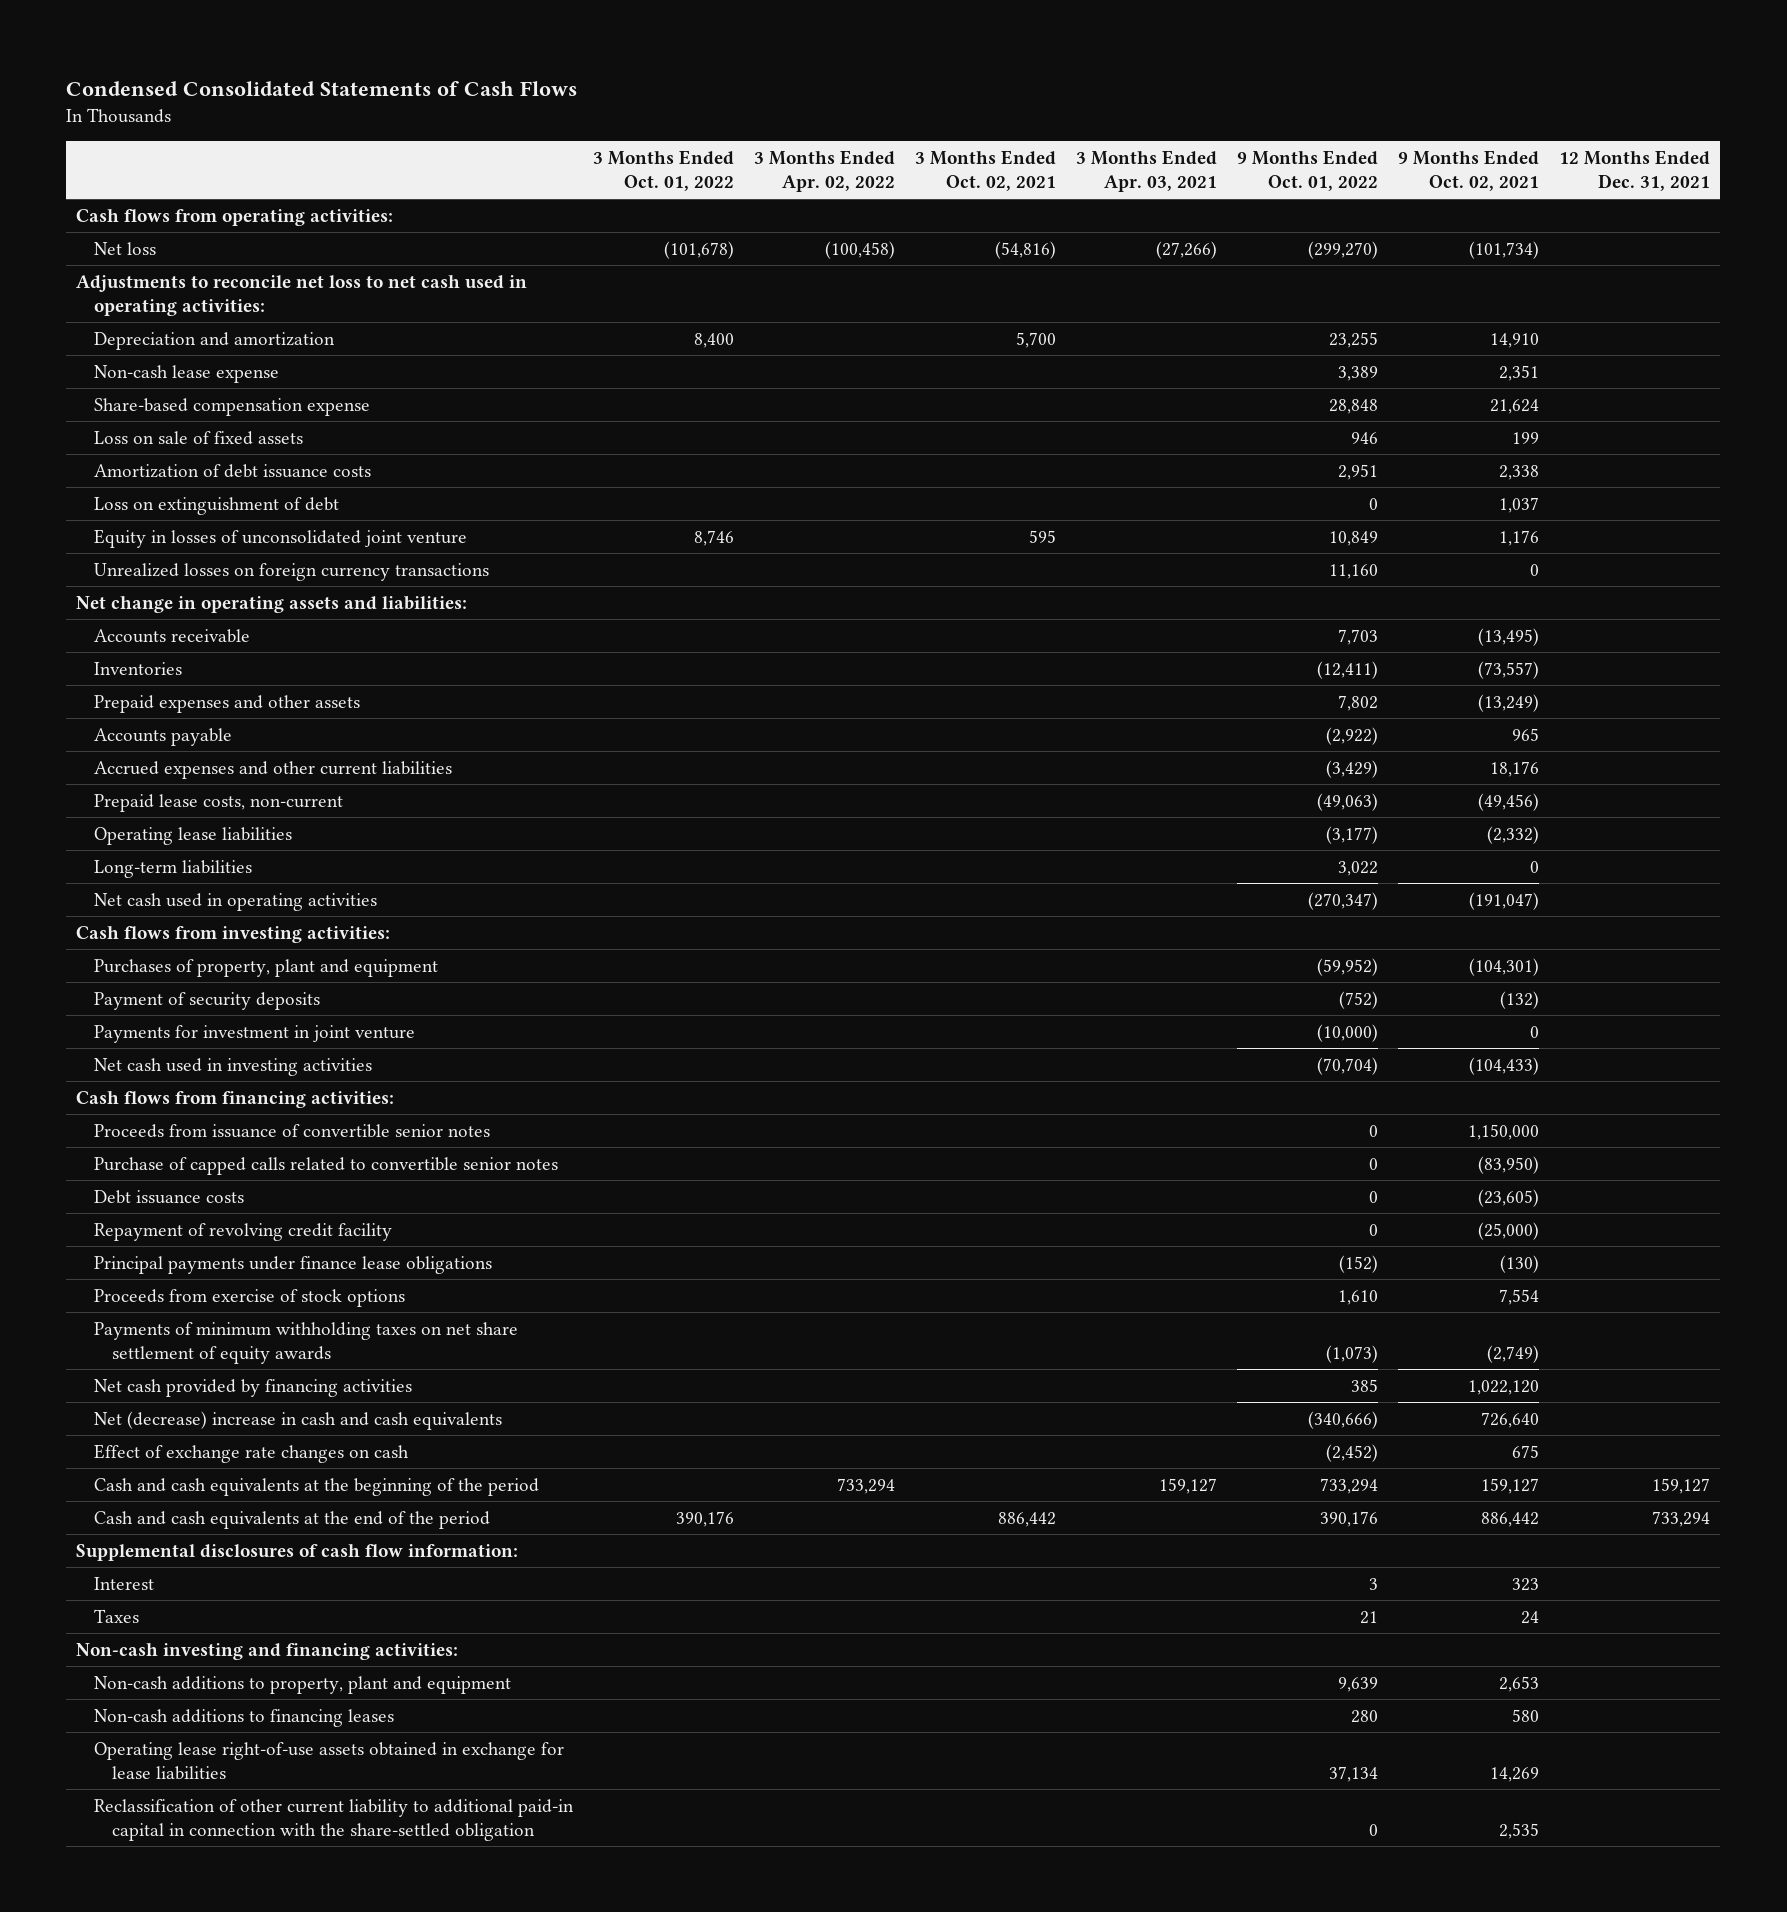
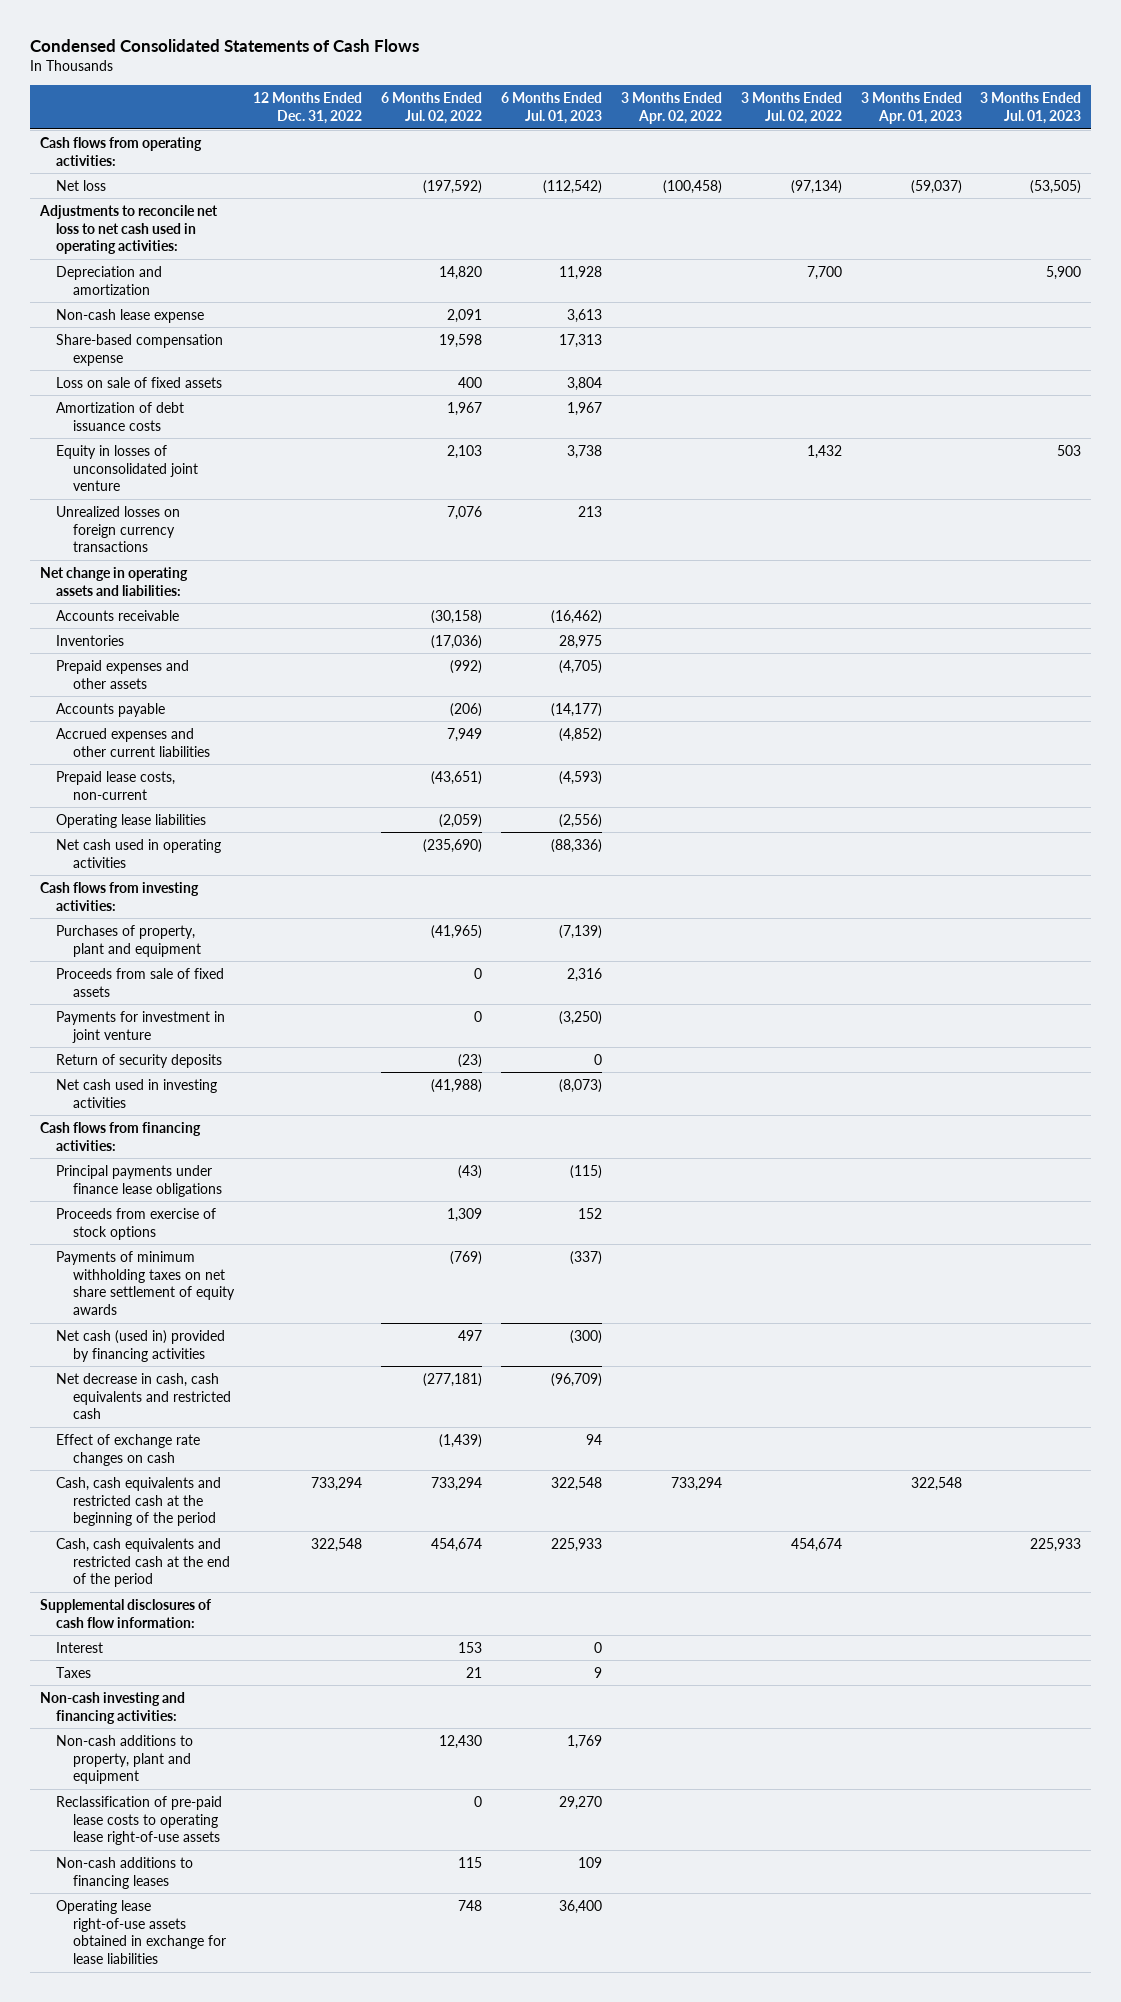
[593,150,735,191] 3 Months Ended Oct. 01, 2022 -> none
[915,150,1057,191] 3 Months Ended Oct. 02, 2021 -> none
[1076,150,1218,192] 3 Months Ended Apr. 03, 2021 -> none
[1237,150,1379,191] 9 Months Ended Oct. 01, 2022 -> none
[1398,150,1540,191] 9 Months Ended Oct. 02, 2021 -> none
[1559,150,1711,191] 12 Months Ended Dec. 31, 2021 -> none
none -> [252,92,362,125] 12 Months Ended Dec. 31, 2022
none -> [380,92,482,125] 6 Months Ended Jul. 02, 2022
none -> [500,92,602,125] 6 Months Ended Jul. 01, 2023
none -> [740,92,842,125] 3 Months Ended Jul. 02, 2022
none -> [860,92,962,125] 3 Months Ended Apr. 01, 2023
none -> [980,92,1082,125] 3 Months Ended Jul. 01, 2023
[94,496,340,515] Loss on extinguishment of debt -> none
[94,859,253,878] Long-term liabilities -> none
[94,991,321,1010] Payment of security deposits -> none
none -> [56,967,225,997] Proceeds from sale of fixed assets
none -> [56,1053,223,1068] Return of security deposits
[94,1123,491,1138] Proceeds from issuance of convertible senior notes -> none
[94,1156,559,1175] Purchase of capped calls related to convertible senior notes -> none
[94,1189,245,1204] Debt issuance costs -> none
[94,1222,393,1241] Repayment of revolving credit facility -> none
[94,1378,413,1397] Net cash provided by financing activities -> [56,1329,226,1362] Net cash (used in) provided by financing activities
[94,1410,503,1430] Net (decrease) increase in cash and cash equivalents -> [56,1372,231,1420] Net decrease in cash, cash equivalents and restricted cash
[94,1477,540,1496] Cash and cash equivalents at the beginning of the period -> [56,1476,222,1527] Cash, cash equivalents and restricted cash at the beginning of the period
[94,1510,491,1529] Cash and cash equivalents at the end of the period -> [56,1537,230,1588] Cash, cash equivalents and restricted cash at the end of the period
none -> [56,1795,223,1846] Reclassification of pre-paid lease costs to operating lease right-of-use assets
[94,1798,575,1841] Reclassification of other current liability to additional paid-in capital in connection with the share-settled obligation -> none

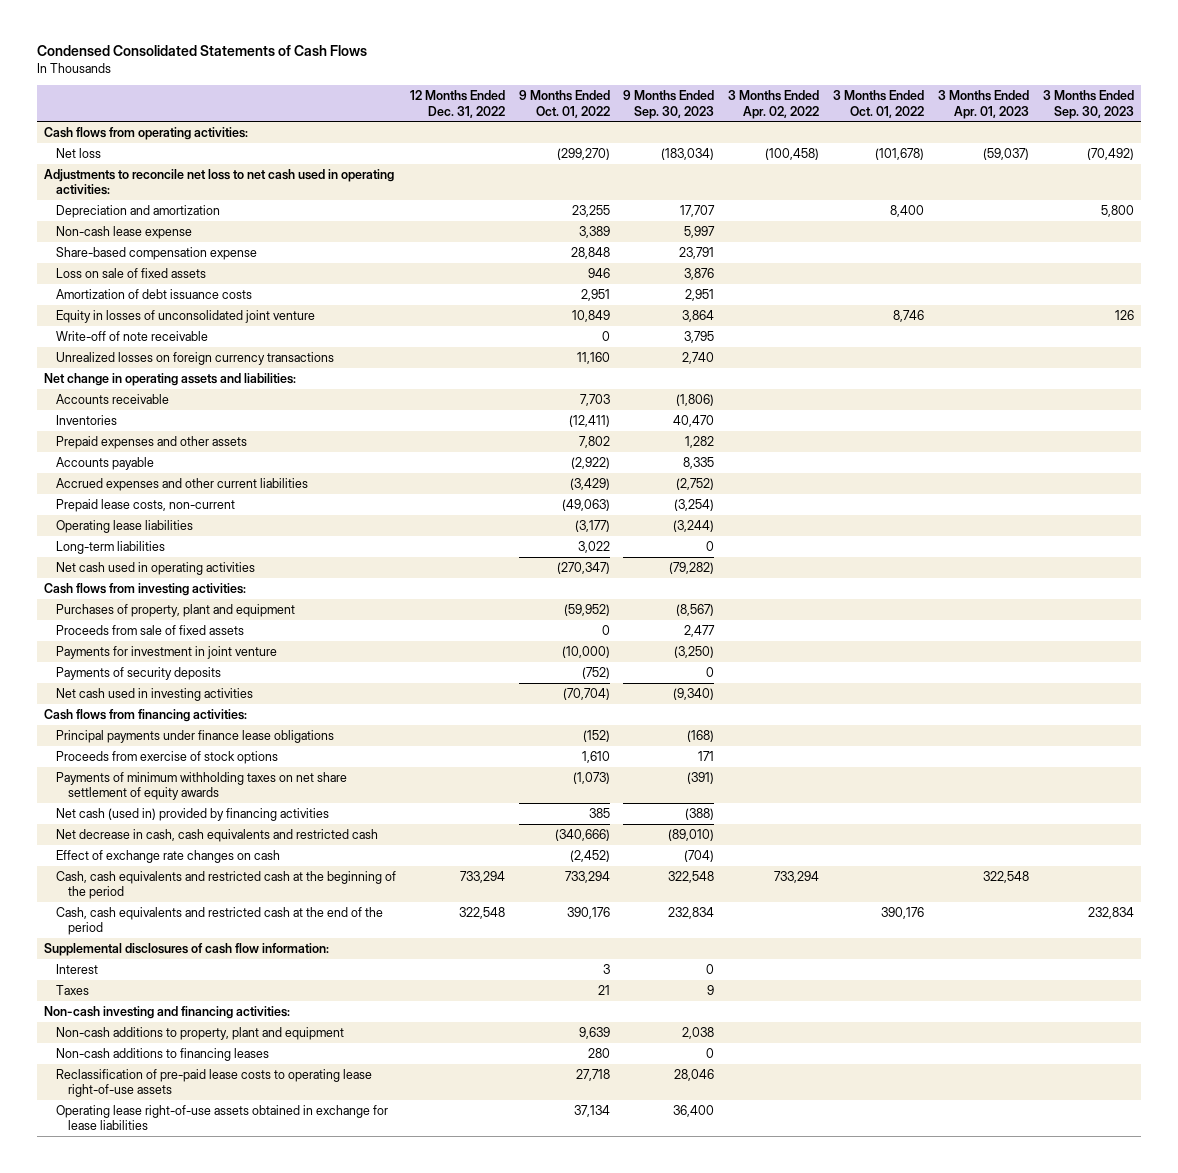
[380,92,482,125] 6 Months Ended Jul. 02, 2022 -> none
[500,92,602,125] 6 Months Ended Jul. 01, 2023 -> none
[740,92,842,125] 3 Months Ended Jul. 02, 2022 -> none
[980,92,1082,125] 3 Months Ended Jul. 01, 2023 -> none
none -> [518,90,610,118] 9 Months Ended Oct. 01, 2022
none -> [623,90,715,119] 9 Months Ended Sep. 30, 2023
none -> [833,90,925,118] 3 Months Ended Oct. 01, 2022
none -> [1042,90,1134,119] 3 Months Ended Sep. 30, 2023
none -> [55,330,208,341] Write-off of note receivable
none -> [55,540,165,554] Long-term liabilities
[56,1053,223,1068] Return of security deposits -> [55,666,221,680] Payments of security deposits
[56,1795,223,1846] Reclassification of pre-paid lease costs to operating lease right-of-use assets -> [55,1068,372,1098] Reclassification of pre-paid lease costs to operating lease right-of-use assets

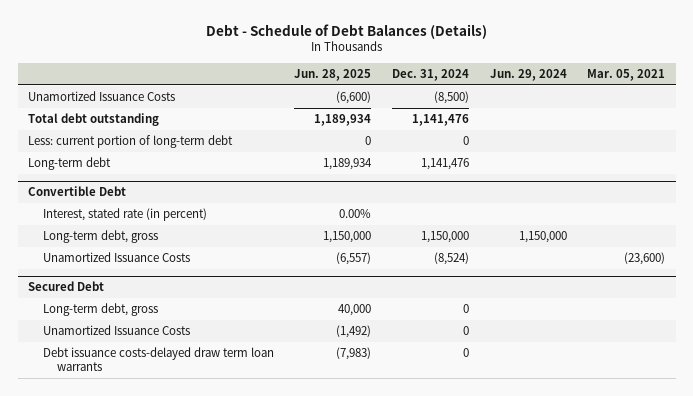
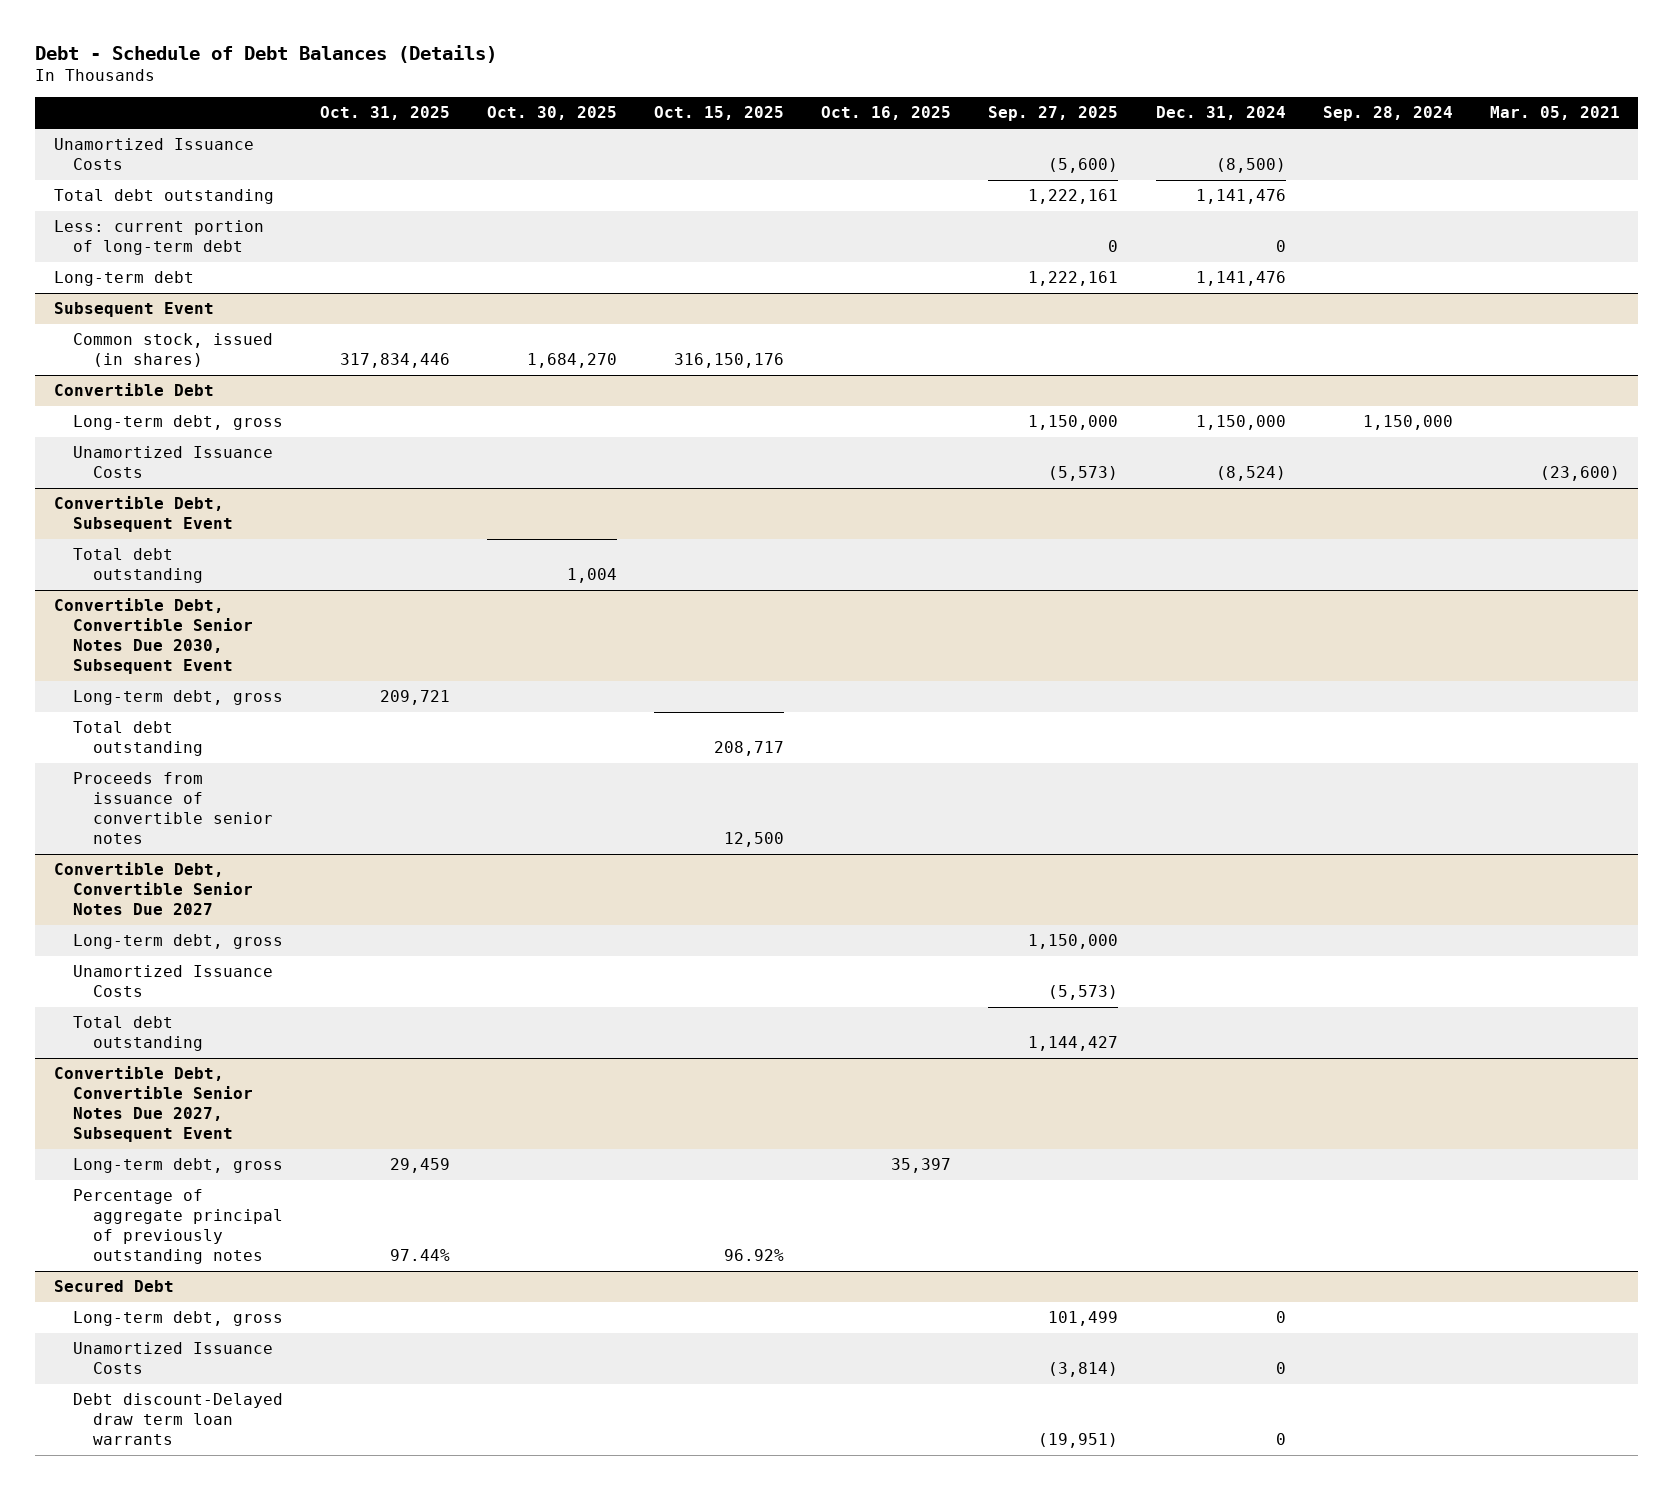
[294,69,372,82] Jun. 28, 2025 -> none
[489,69,567,82] Jun. 29, 2024 -> none
none -> [320,106,451,121] Oct. 31, 2025
none -> [487,106,618,121] Oct. 30, 2025
none -> [654,106,785,121] Oct. 15, 2025
none -> [821,106,952,121] Oct. 16, 2025
none -> [988,106,1119,122] Sep. 27, 2025
none -> [1322,106,1453,122] Sep. 28, 2024
none -> [53,302,214,318] Subsequent Event
none -> [73,333,274,368] Common stock, issued (in shares)
[42,208,207,222] Interest, stated rate (in percent) -> none
none -> [53,496,234,533] Convertible Debt, Subsequent Event
none -> [73,548,203,584] Total debt outstanding
none -> [53,598,254,675] Convertible Debt, Convertible Senior Notes Due 2030, Subsequent Event
none -> [73,690,284,706] Long-term debt, gross
none -> [73,721,203,757] Total debt outstanding
none -> [73,772,273,845] Proceeds from issuance of convertible senior notes
none -> [53,862,254,916] Convertible Debt, Convertible Senior Notes Due 2027
none -> [73,934,284,950] Long-term debt, gross
none -> [73,965,274,998] Unamortized Issuance Costs
none -> [73,1016,203,1052] Total debt outstanding
none -> [53,1066,254,1143] Convertible Debt, Convertible Senior Notes Due 2027, Subsequent Event
none -> [73,1158,284,1174] Long-term debt, gross
none -> [73,1189,283,1265] Percentage of aggregate principal of previously outstanding notes
[42,347,274,372] Debt issuance costs-delayed draw term loan warrants -> [73,1393,284,1446] Debt discount-Delayed draw term loan warrants

